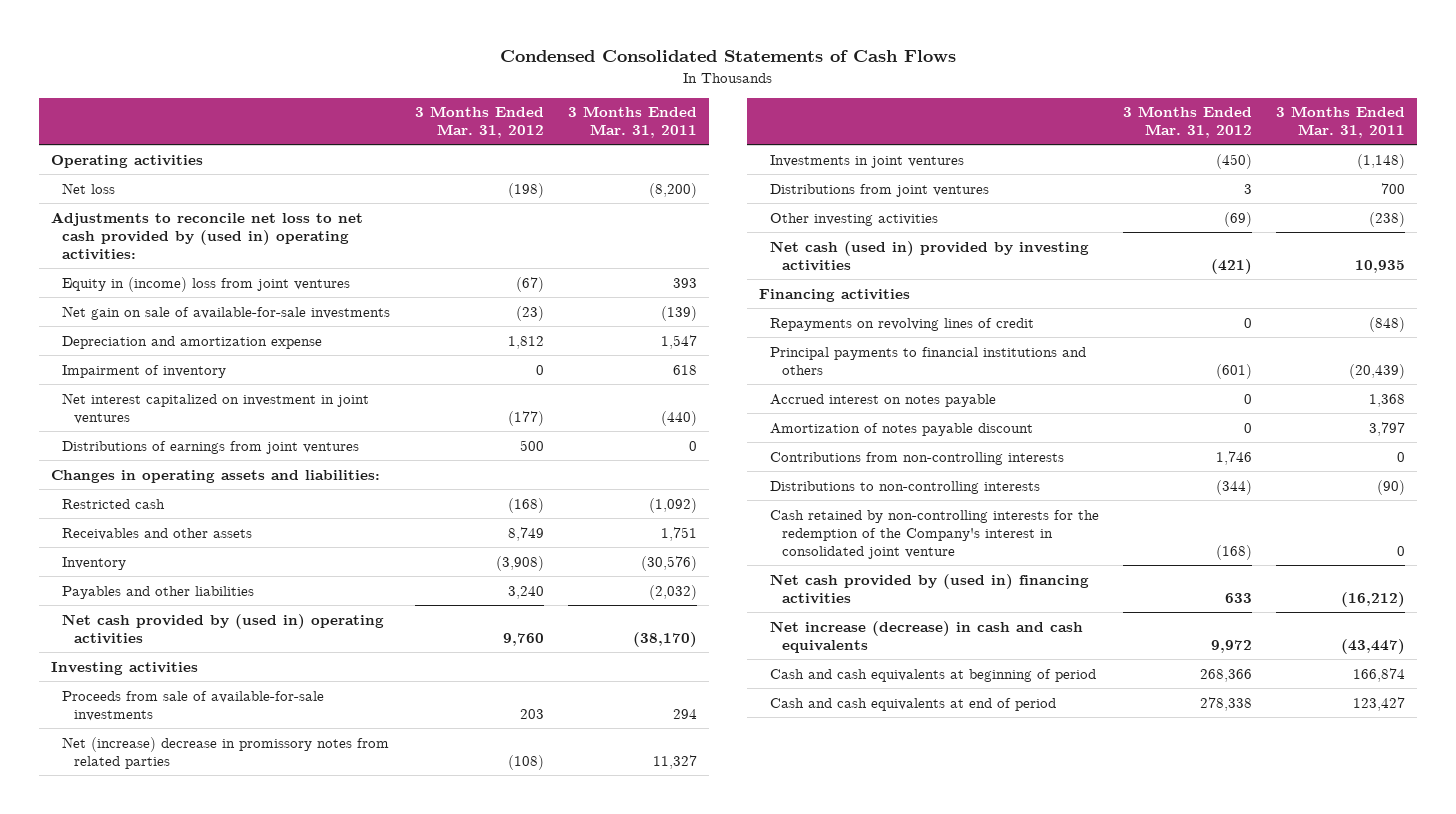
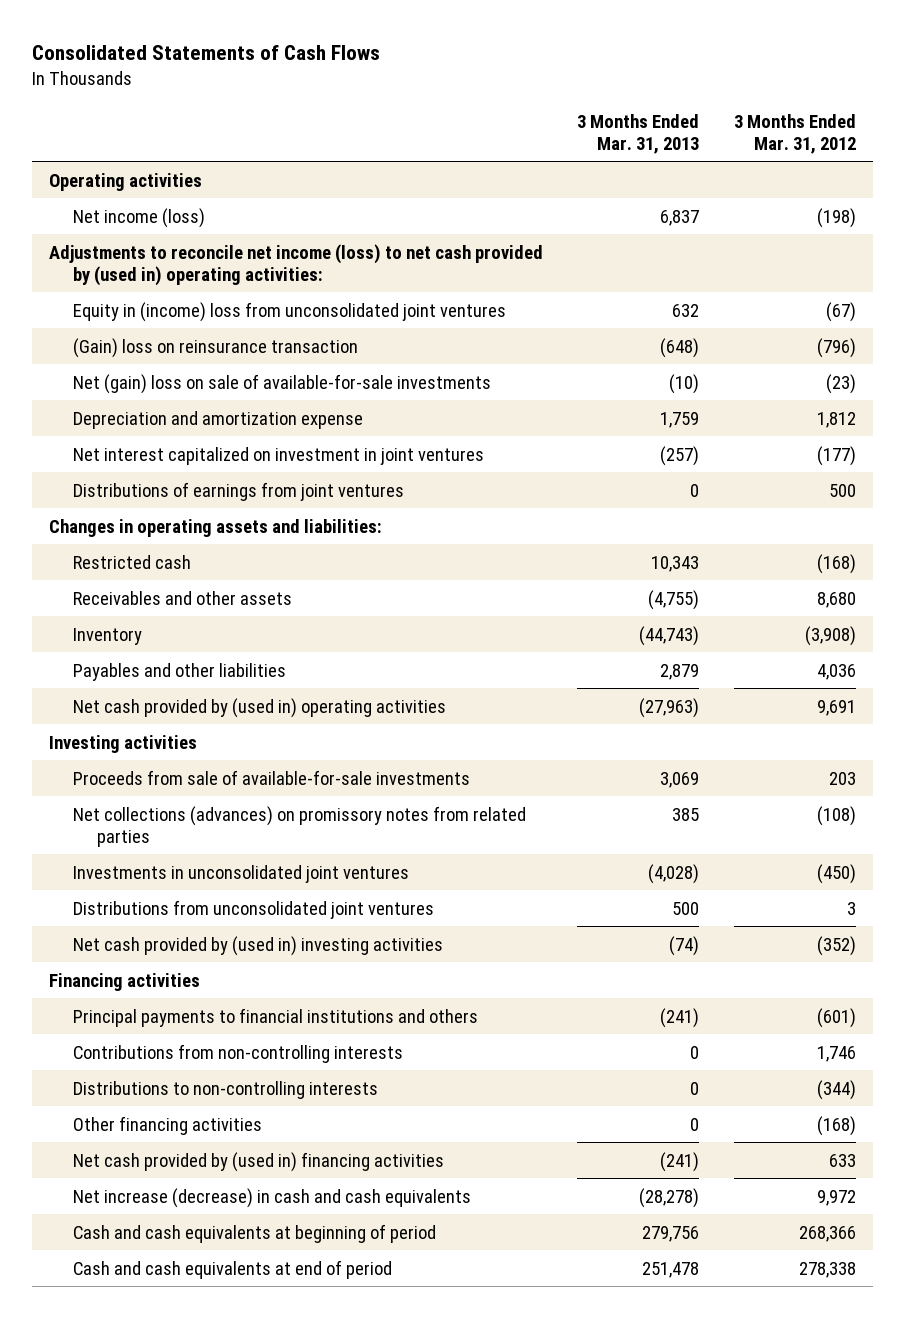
[499,50,956,63] Condensed Consolidated Statements of Cash Flows -> [31,45,380,61] Consolidated Statements of Cash Flows
[568,106,698,139] 3 Months Ended Mar. 31, 2011 -> none
none -> [577,113,700,154] 3 Months Ended Mar. 31, 2013
[62,182,116,194] Net loss -> [72,207,205,228] Net income (loss)
[50,211,363,260] Adjustments to reconcile net loss to net cash provided by (used in) operating activities: -> [48,243,543,286] Adjustments to reconcile net income (loss) to net cash provided by (used in) operating activities:
[62,276,351,292] Equity in (income) loss from joint ventures -> [72,301,506,322] Equity in (income) loss from unconsolidated joint ventures
none -> [72,337,358,358] (Gain) loss on reinsurance transaction
[62,305,391,320] Net gain on sale of available-for-sale investments -> [72,373,491,394] Net (gain) loss on sale of available-for-sale investments
[62,364,227,378] Impairment of inventory -> none
[508,526,545,541] 8,749 -> [816,591,856,608] 8,680
[508,585,545,599] 3,240 -> [816,663,856,680] 4,036
[503,632,545,646] 9,760 -> [816,699,856,716] 9,691
[770,212,939,226] Other investing activities -> none
[62,736,390,769] Net (increase) decrease in promissory notes from related parties -> [72,805,526,847] Net collections (advances) on promissory notes from related parties
[770,154,965,168] Investments in joint ventures -> [72,864,409,883] Investments in unconsolidated joint ventures
[770,183,990,197] Distributions from joint ventures -> [72,899,434,919] Distributions from unconsolidated joint ventures
[770,240,1090,271] Net cash (used in) provided by investing activities -> [72,935,443,956] Net cash provided by (used in) investing activities
[1211,258,1253,274] (421) -> [816,935,856,956] (352)
[770,317,1035,331] Repayments on revolving lines of credit -> none
[770,393,997,407] Accrued interest on notes payable -> none
[770,422,1034,436] Amortization of notes payable discount -> none
[770,509,1100,559] Cash retained by non-controlling interests for the redemption of the Company's interest in consolidated joint venture -> [72,1115,262,1135] Other financing activities

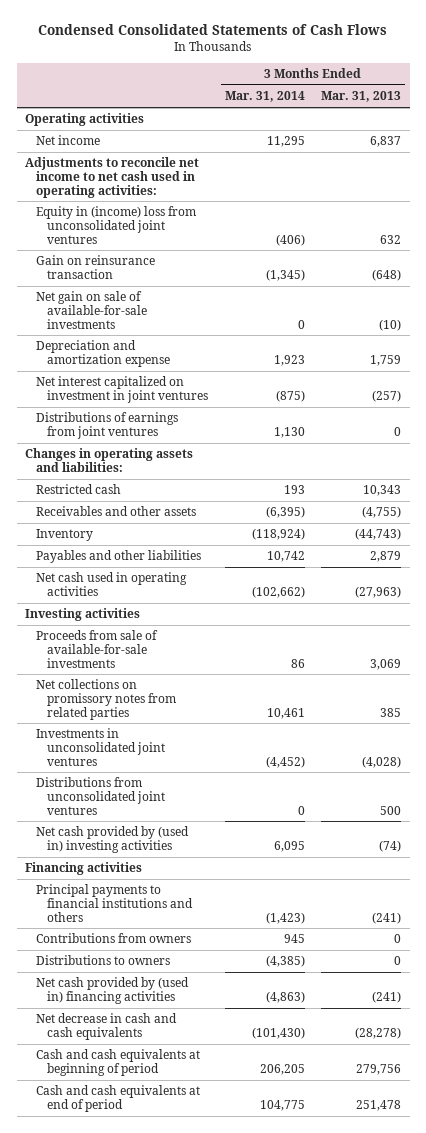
[31,45,380,61] Consolidated Statements of Cash Flows -> [38,23,388,35] Condensed Consolidated Statements of Cash Flows
[733,113,856,154] 3 Months Ended Mar. 31, 2012 -> none
none -> [224,91,305,103] Mar. 31, 2014
[72,207,205,228] Net income (loss) -> [36,135,101,146] Net income
[48,243,543,286] Adjustments to reconcile net income (loss) to net cash provided by (used in) operating activities: -> [24,157,199,198] Adjustments to reconcile net income to net cash used in operating activities:
[72,337,358,358] (Gain) loss on reinsurance transaction -> [36,255,156,279] Gain on reinsurance transaction
[72,373,491,394] Net (gain) loss on sale of available-for-sale investments -> [36,291,148,329] Net gain on sale of available-for-sale investments
[72,697,446,718] Net cash provided by (used in) operating activities -> [36,572,188,596] Net cash used in operating activities
[72,805,526,847] Net collections (advances) on promissory notes from related parties -> [36,679,177,720] Net collections on promissory notes from related parties
[72,1043,403,1063] Contributions from non-controlling interests -> none
[72,1080,378,1099] Distributions to non-controlling interests -> none
[72,1115,262,1135] Other financing activities -> none
none -> [36,933,192,944] Contributions from owners
none -> [36,955,171,966] Distributions to owners
[72,1187,471,1208] Net increase (decrease) in cash and cash equivalents -> [36,1013,178,1040] Net decrease in cash and cash equivalents

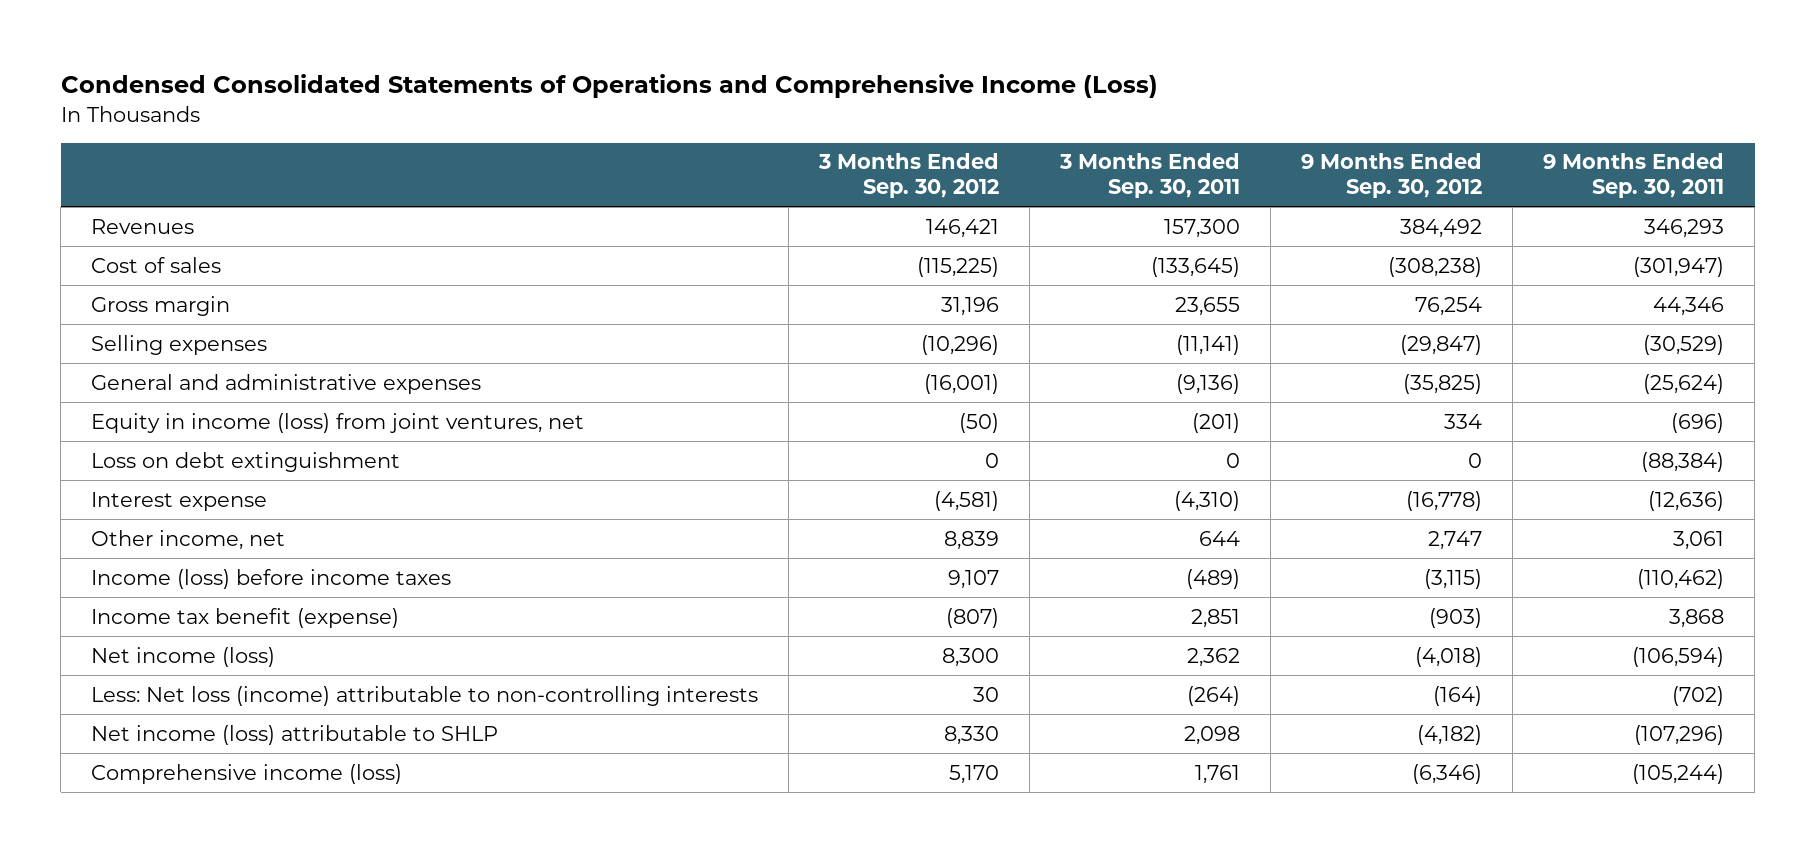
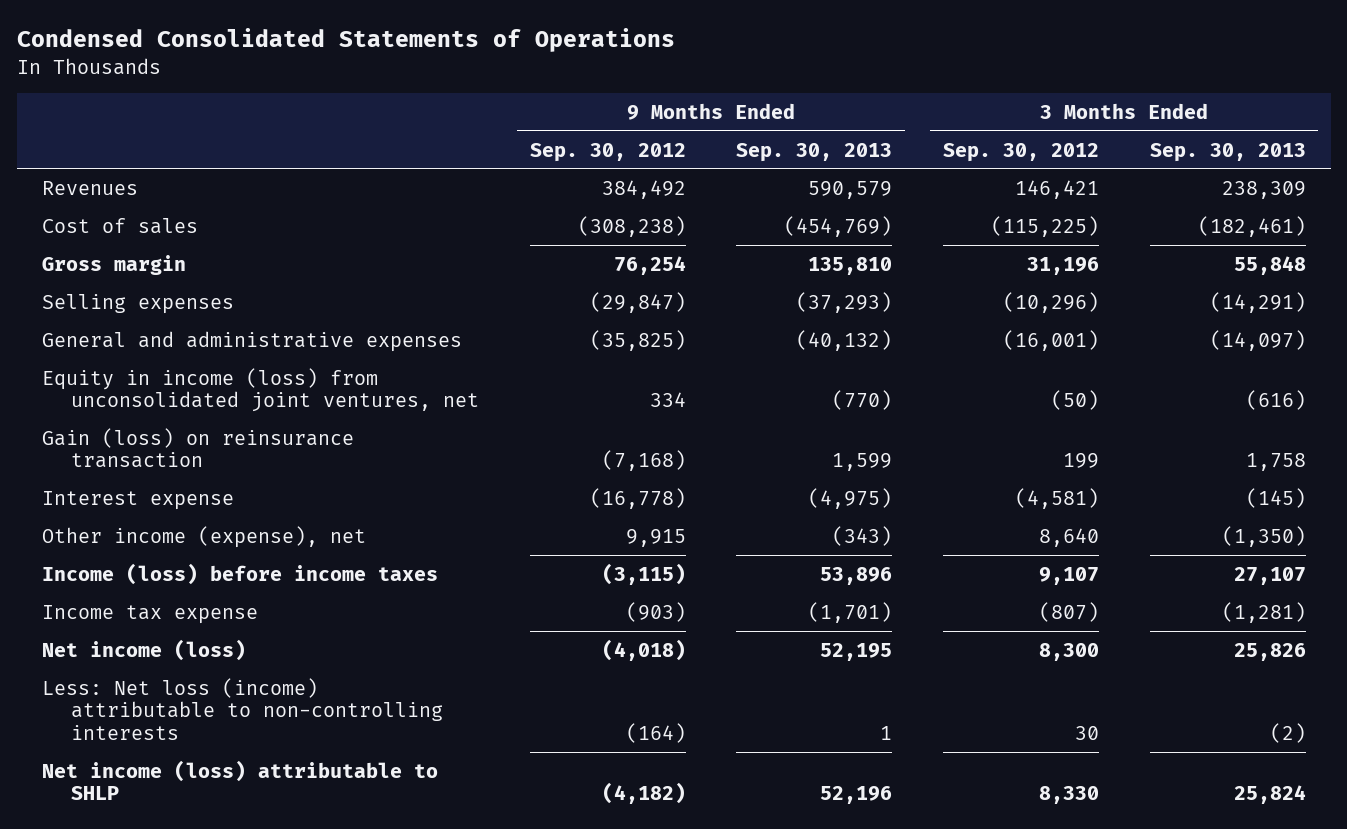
[60,74,1158,99] Condensed Consolidated Statements of Operations and Comprehensive Income (Loss) -> [16,28,675,53] Condensed Consolidated Statements of Operations
[1059,153,1241,199] 3 Months Ended Sep. 30, 2011 -> none
[1543,153,1725,199] 9 Months Ended Sep. 30, 2011 -> none
none -> [736,142,893,162] Sep. 30, 2013
none -> [1149,142,1306,162] Sep. 30, 2013
[91,451,401,472] Loss on debt extinguishment -> none
[91,412,585,433] Equity in income (loss) from joint ventures, net -> [41,367,479,413] Equity in income (loss) from unconsolidated joint ventures, net
none -> [41,427,354,469] Gain (loss) on reinsurance transaction
[91,529,286,550] Other income, net -> [41,525,366,548] Other income (expense), net
[944,530,1000,550] 8,839 -> [1038,527,1099,547] 8,640
[1428,530,1483,550] 2,747 -> [625,528,686,547] 9,915
[91,607,400,628] Income tax benefit (expense) -> [41,604,258,624] Income tax expense
[91,763,403,784] Comprehensive income (loss) -> none

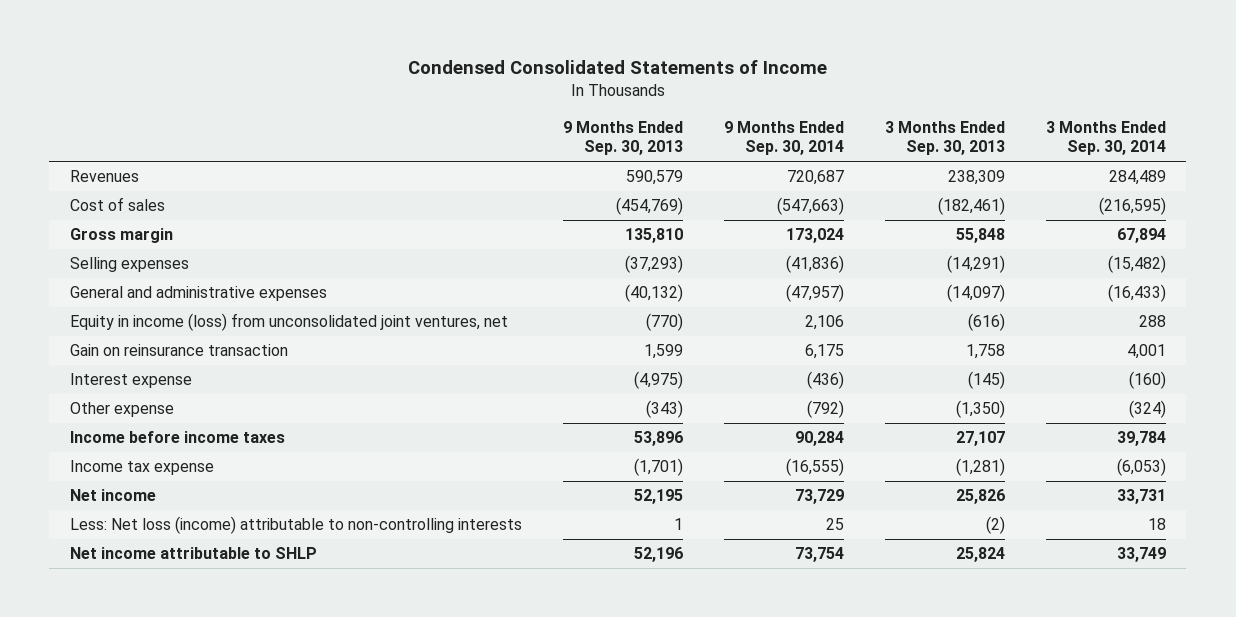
[16,28,675,53] Condensed Consolidated Statements of Operations -> [407,60,827,75] Condensed Consolidated Statements of Income
[529,142,686,162] Sep. 30, 2012 -> none
[942,142,1099,162] Sep. 30, 2012 -> none
none -> [723,120,844,156] 9 Months Ended Sep. 30, 2014
none -> [1045,120,1166,156] 3 Months Ended Sep. 30, 2014
[41,427,354,469] Gain (loss) on reinsurance transaction -> [69,344,288,357] Gain on reinsurance transaction
[41,525,366,548] Other income (expense), net -> [69,402,174,418] Other expense
[41,562,438,585] Income (loss) before income taxes -> [69,431,285,444] Income before income taxes
[41,638,246,661] Net income (loss) -> [69,489,156,502] Net income
[41,759,438,801] Net income (loss) attributable to SHLP -> [69,547,317,560] Net income attributable to SHLP

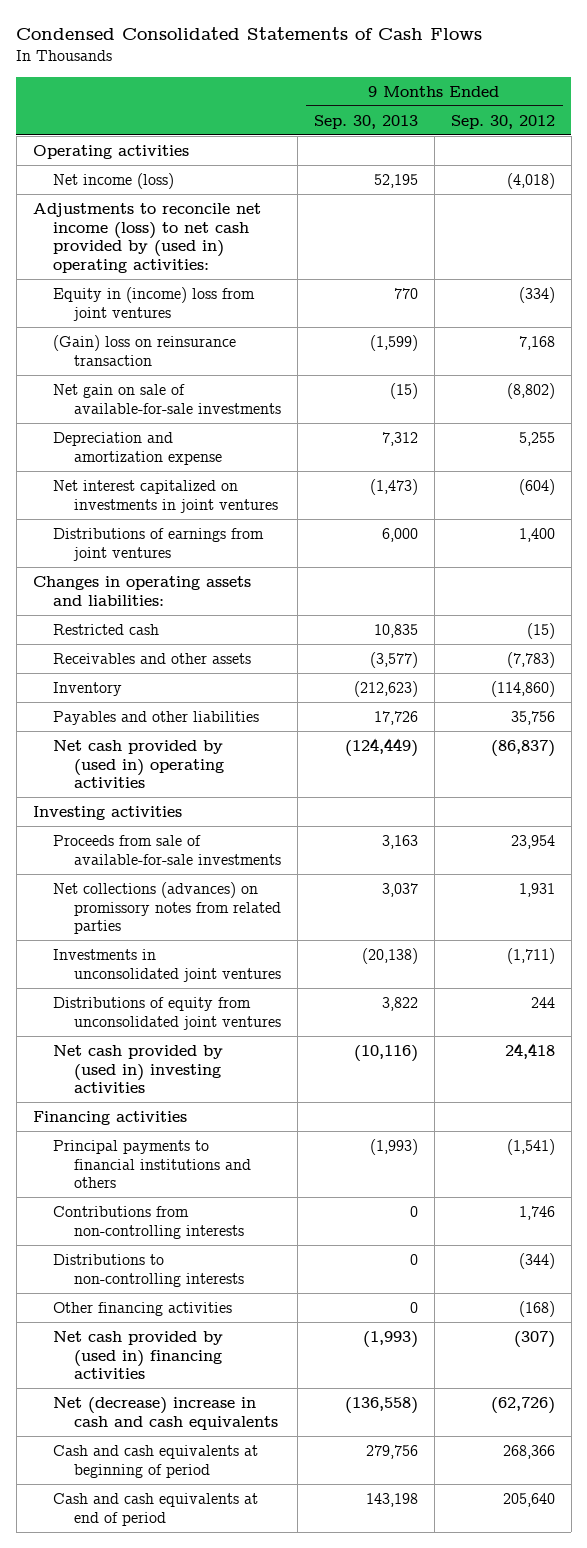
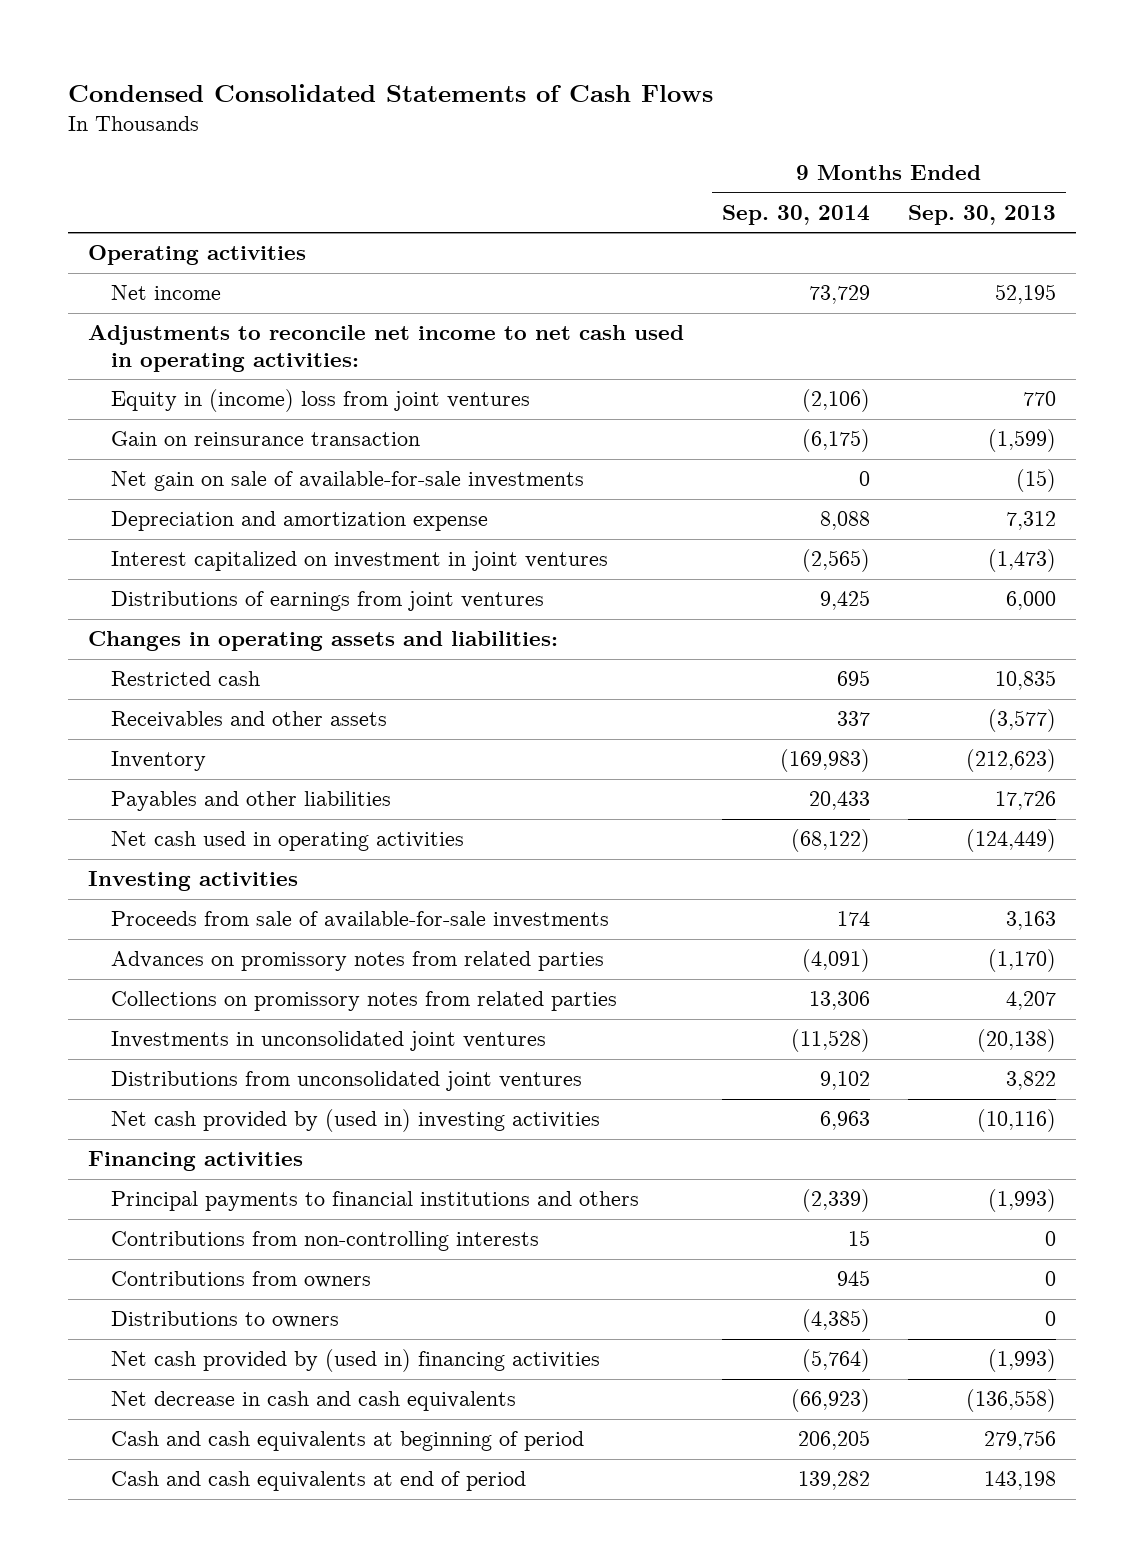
[450,114,555,129] Sep. 30, 2012 -> none
none -> [722,204,871,225] Sep. 30, 2014
[53,172,175,189] Net income (loss) -> [111,285,222,301] Net income
[32,202,261,274] Adjustments to reconcile net income (loss) to net cash provided by (used in) operating activities: -> [87,325,684,372] Adjustments to reconcile net income to net cash used in operating activities:
[53,334,237,366] (Gain) loss on reinsurance transaction -> [111,431,421,447] Gain on reinsurance transaction
[53,479,278,513] Net interest capitalized on investments in joint ventures -> [111,551,609,572] Interest capitalized on investment in joint ventures
[53,739,224,789] Net cash provided by (used in) operating activities -> [111,831,465,852] Net cash used in operating activities
none -> [111,951,605,972] Advances on promissory notes from related parties
[53,881,281,935] Net collections (advances) on promissory notes from related parties -> [111,991,618,1012] Collections on promissory notes from related parties
[381,882,418,897] 3,037 -> [1006,991,1057,1011] 4,207
[53,996,281,1030] Distributions of equity from unconsolidated joint ventures -> [111,1071,583,1092] Distributions from unconsolidated joint ventures
[53,1253,244,1287] Distributions to non-controlling interests -> none
[53,1301,233,1316] Other financing activities -> none
none -> [111,1271,372,1289] Contributions from owners
none -> [111,1311,340,1329] Distributions to owners
[53,1396,278,1430] Net (decrease) increase in cash and cash equivalents -> [111,1391,517,1412] Net decrease in cash and cash equivalents

